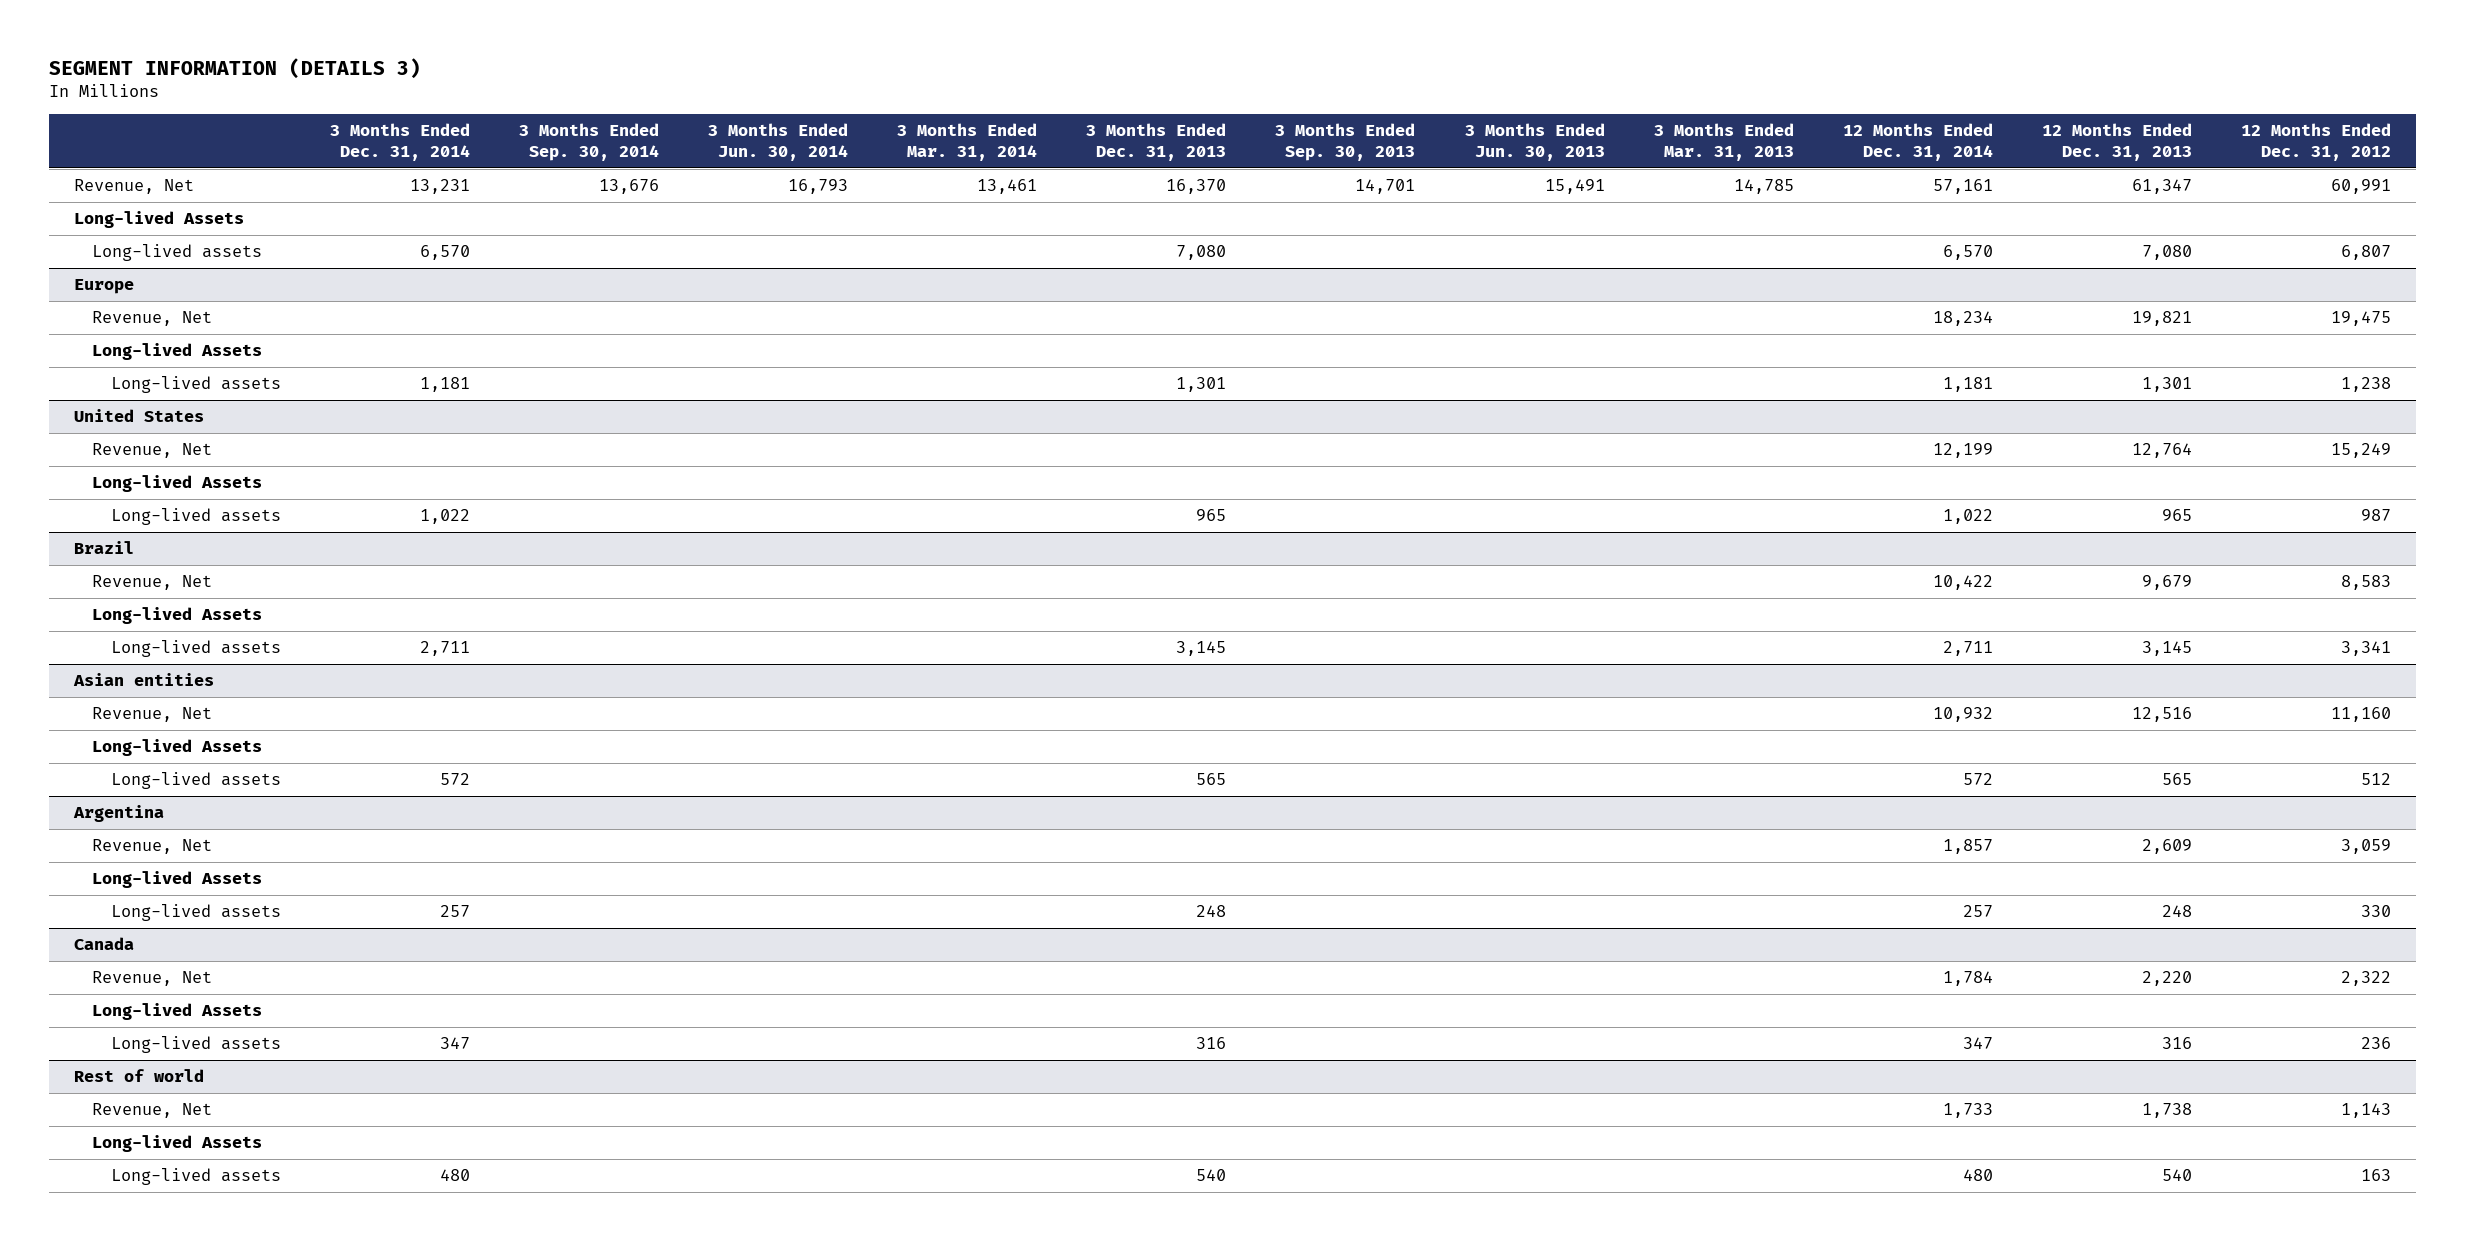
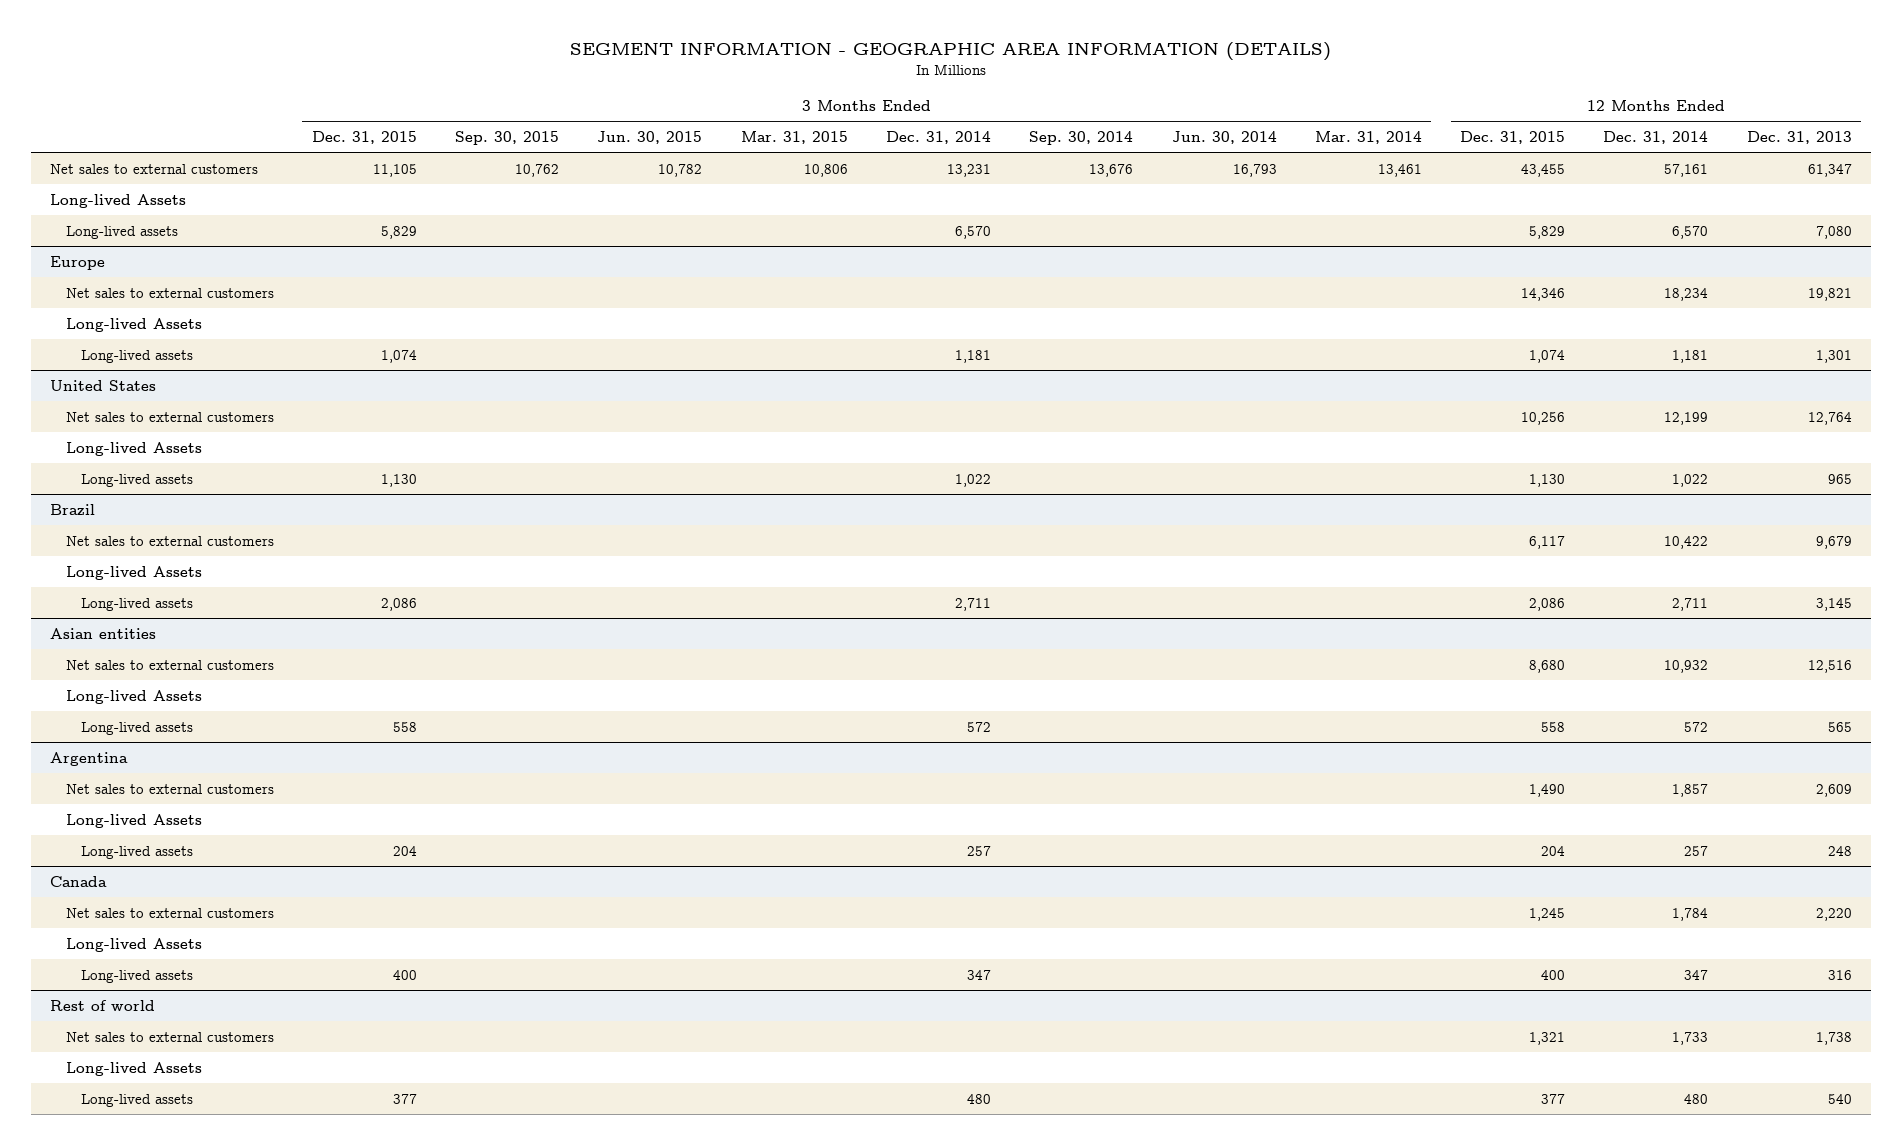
[49,57,422,79] SEGMENT INFORMATION (DETAILS 3) -> [570,41,1332,61] SEGMENT INFORMATION - GEOGRAPHIC AREA INFORMATION (DETAILS)
[1086,123,1227,162] 3 Months Ended Dec. 31, 2013 -> none
[1275,123,1416,162] 3 Months Ended Sep. 30, 2013 -> none
[1464,123,1605,162] 3 Months Ended Jun. 30, 2013 -> none
[1653,123,1794,162] 3 Months Ended Mar. 31, 2013 -> none
[2241,123,2392,162] 12 Months Ended Dec. 31, 2012 -> none
none -> [311,131,417,145] Dec. 31, 2015
none -> [455,131,560,146] Sep. 30, 2015
none -> [597,131,703,145] Jun. 30, 2015
none -> [740,131,848,145] Mar. 31, 2015
none -> [1460,131,1566,145] Dec. 31, 2015
[73,179,194,195] Revenue, Net -> [50,163,259,174] Net sales to external customers
[92,311,213,327] Revenue, Net -> [65,287,274,298] Net sales to external customers
[92,443,213,459] Revenue, Net -> [65,411,274,422] Net sales to external customers
[92,575,213,591] Revenue, Net -> [65,535,274,546] Net sales to external customers
[92,707,213,723] Revenue, Net -> [65,659,274,670] Net sales to external customers
[92,839,213,855] Revenue, Net -> [65,783,274,794] Net sales to external customers
[92,971,213,987] Revenue, Net -> [65,907,274,918] Net sales to external customers
[92,1103,213,1119] Revenue, Net -> [65,1031,274,1042] Net sales to external customers

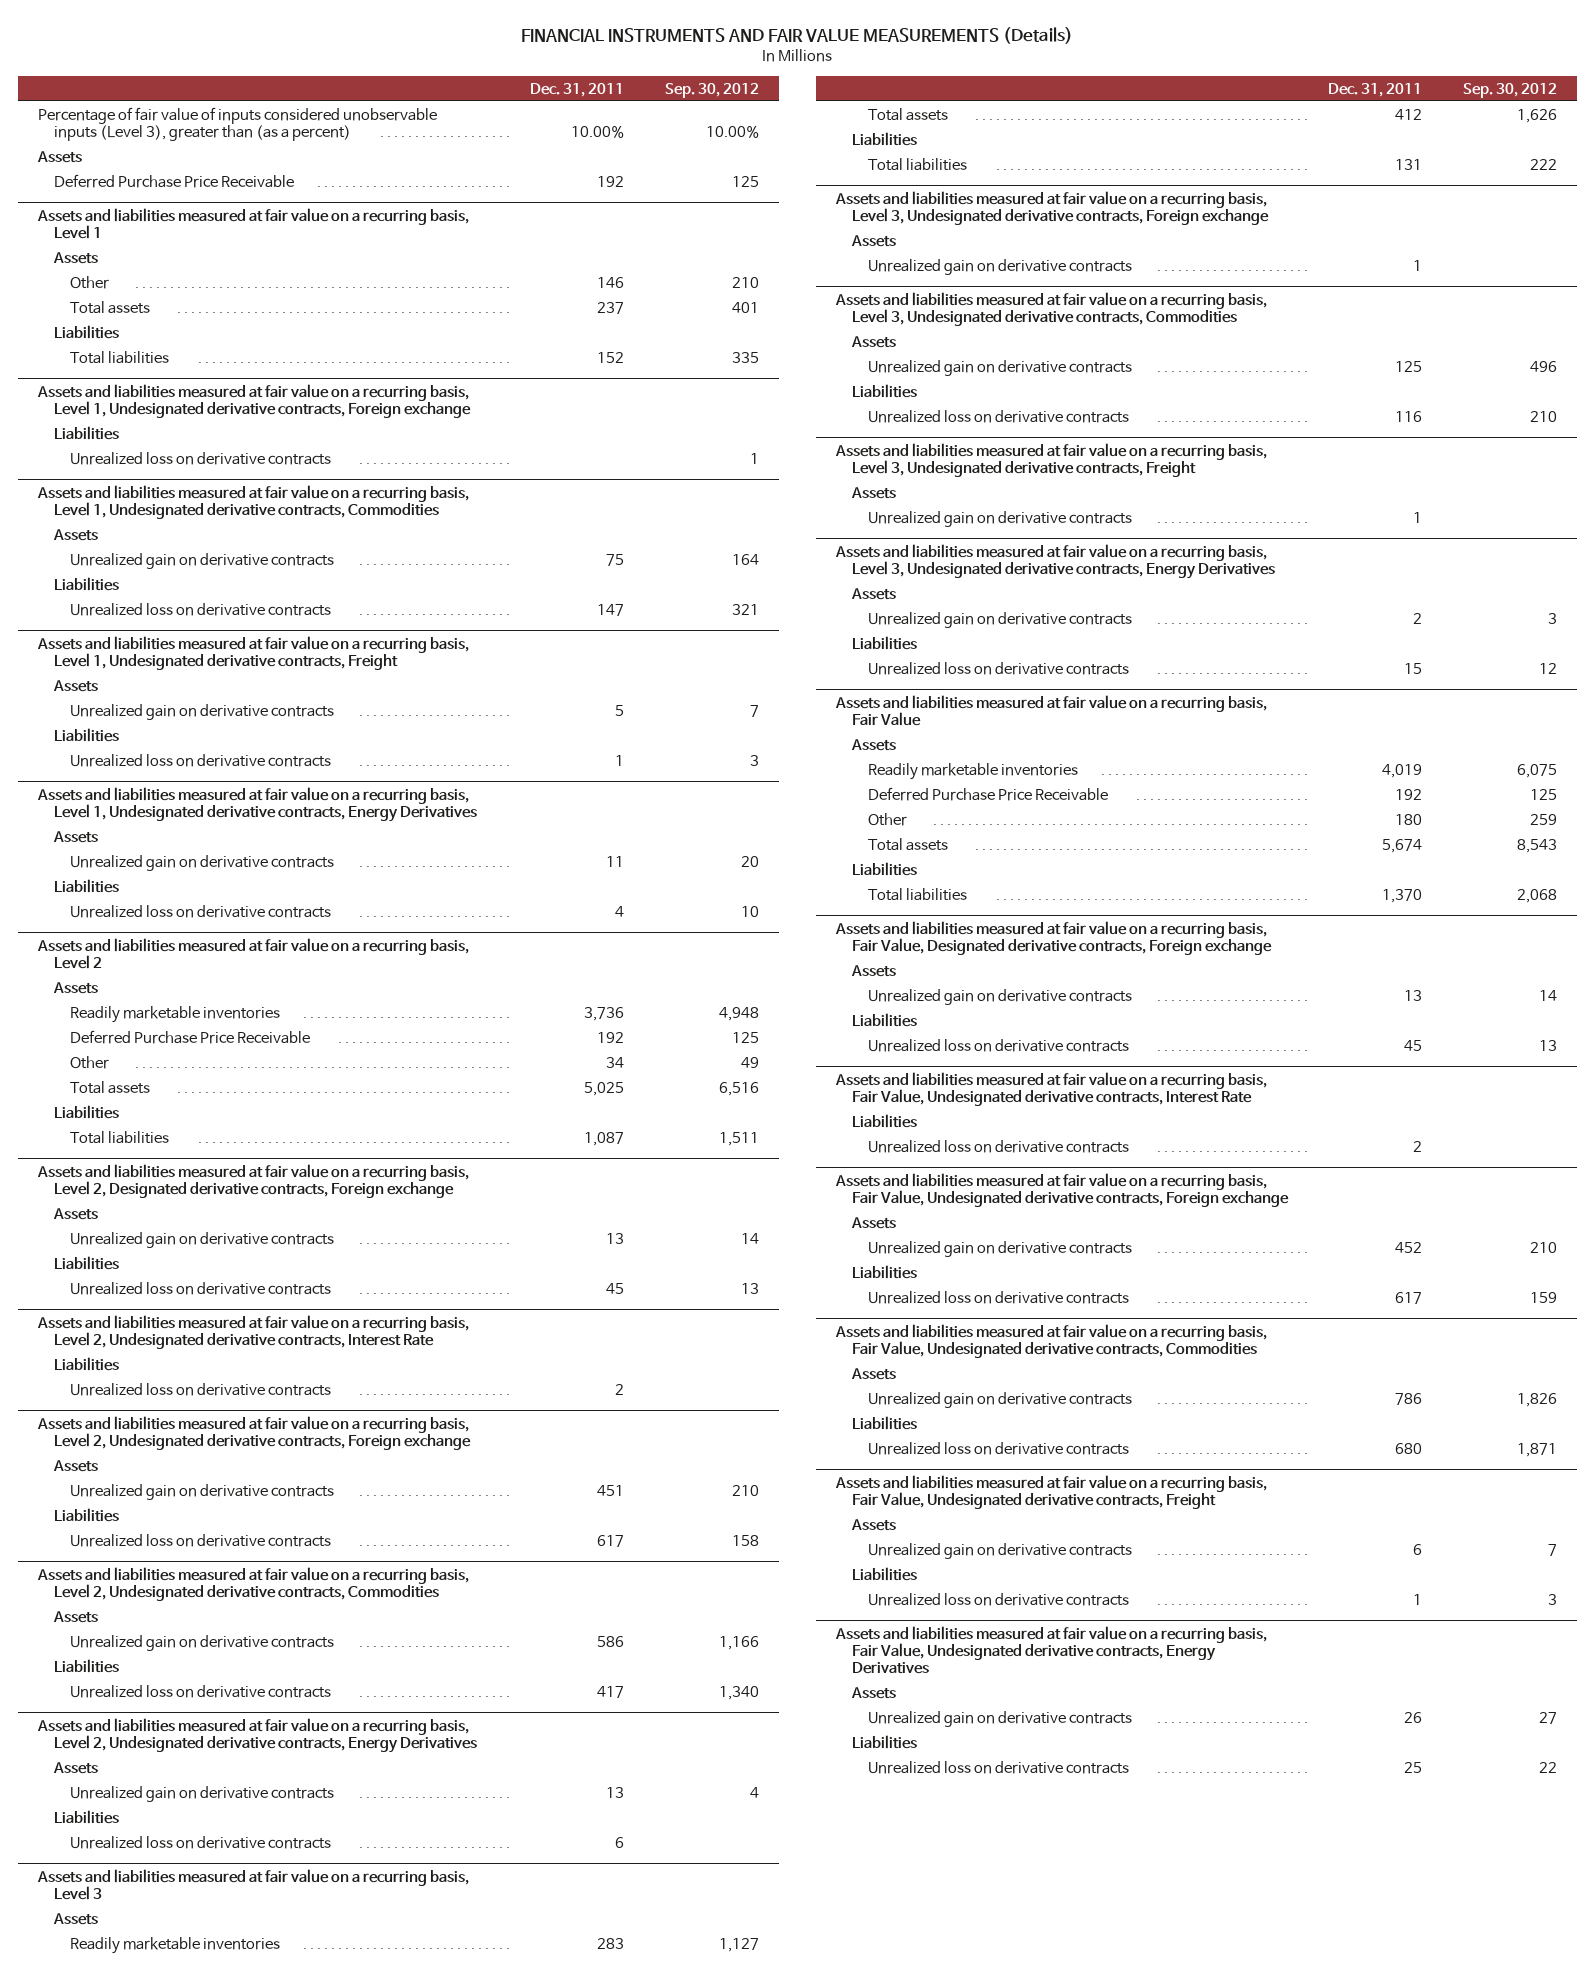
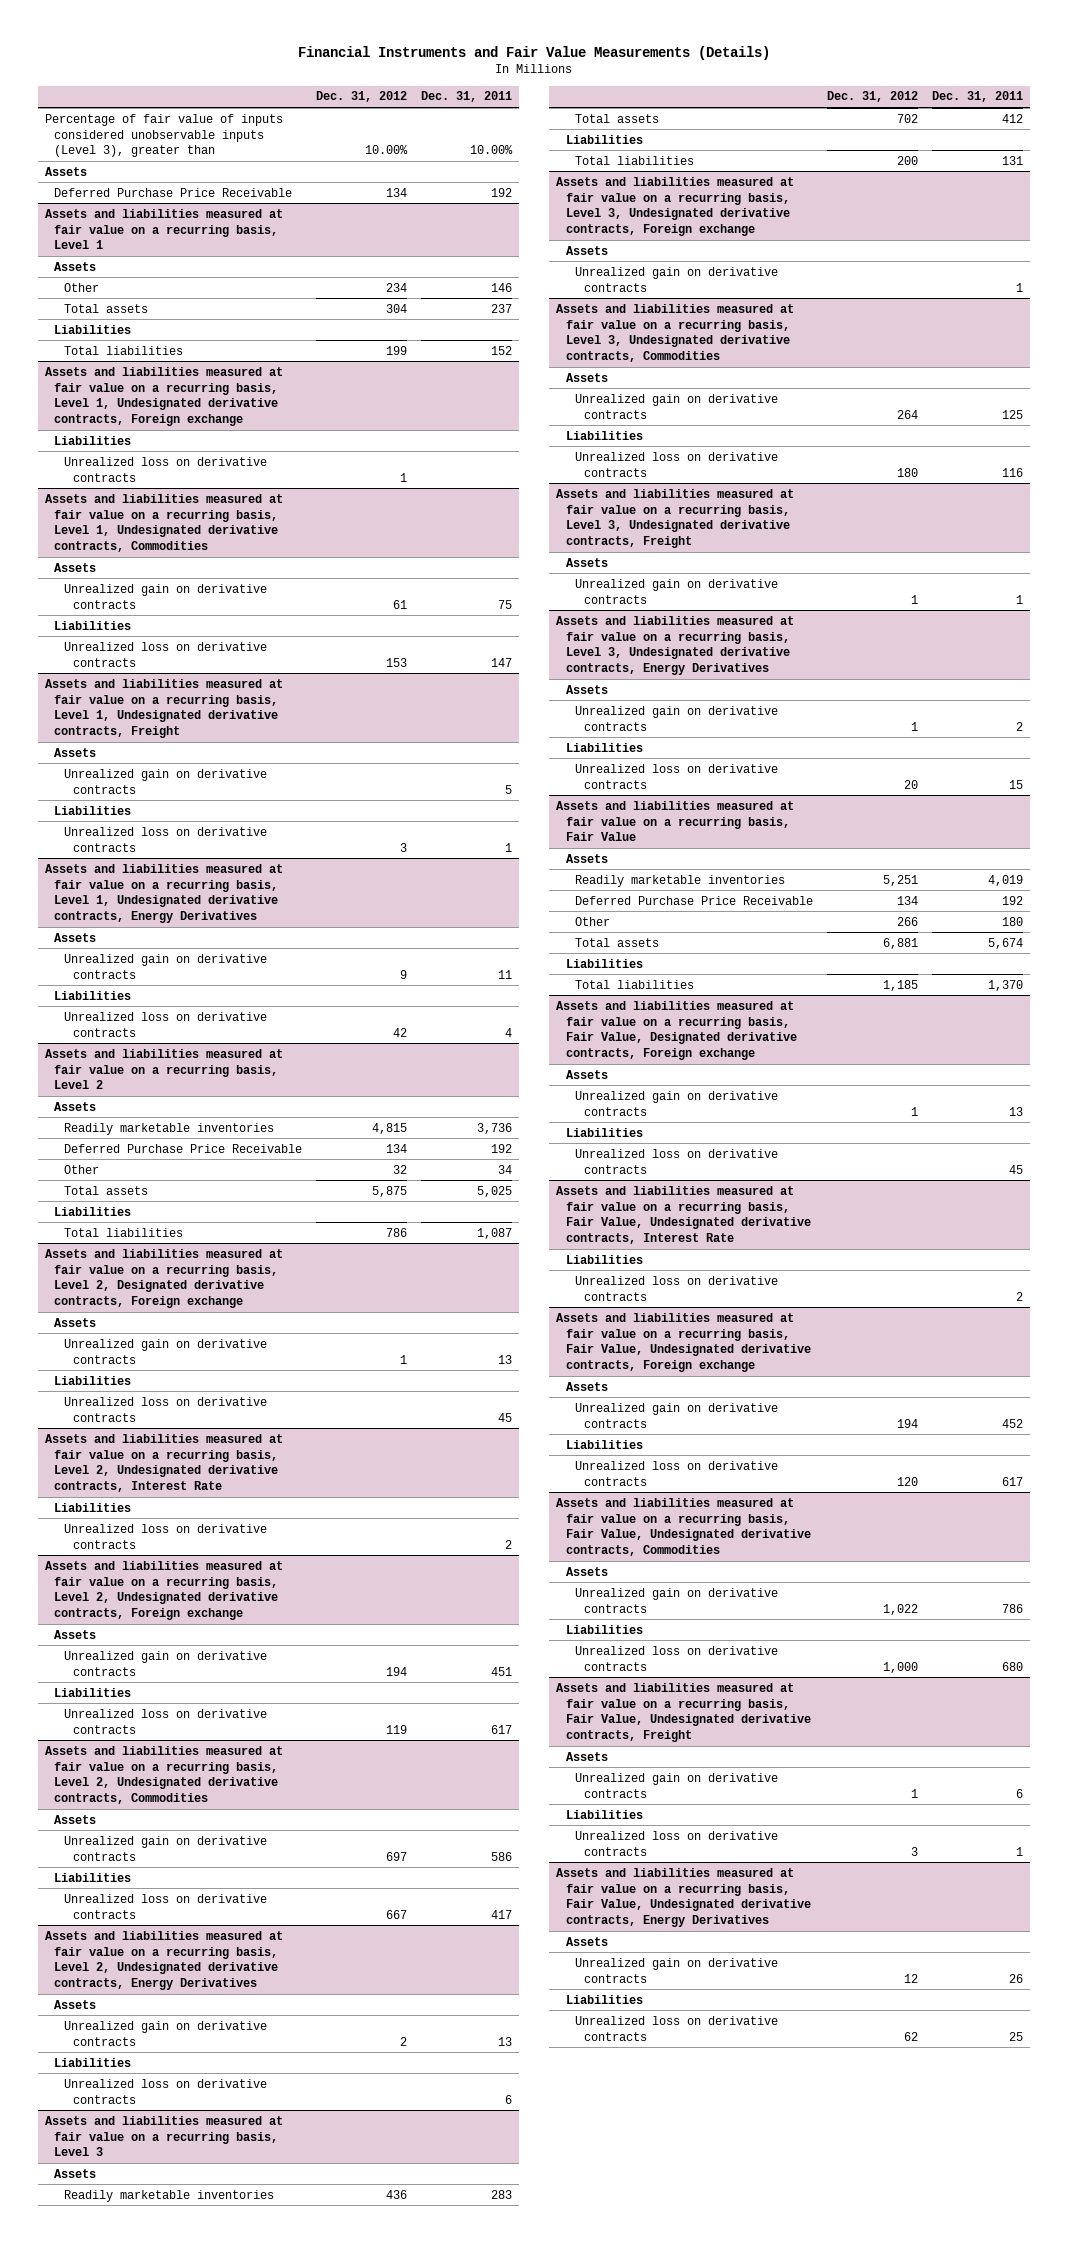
[521,27,1074,45] FINANCIAL INSTRUMENTS AND FAIR VALUE MEASUREMENTS (Details) -> [297,45,770,60] Financial Instruments and Fair Value Measurements (Details)
[664,82,759,98] Sep. 30, 2012 -> none
none -> [315,91,407,103] Dec. 31, 2012
[38,106,438,142] Percentage of fair value of inputs considered unobservable inputs (Level 3), greater than (as a percent) -> [44,113,283,158] Percentage of fair value of inputs considered unobservable inputs (Level 3), greater than

